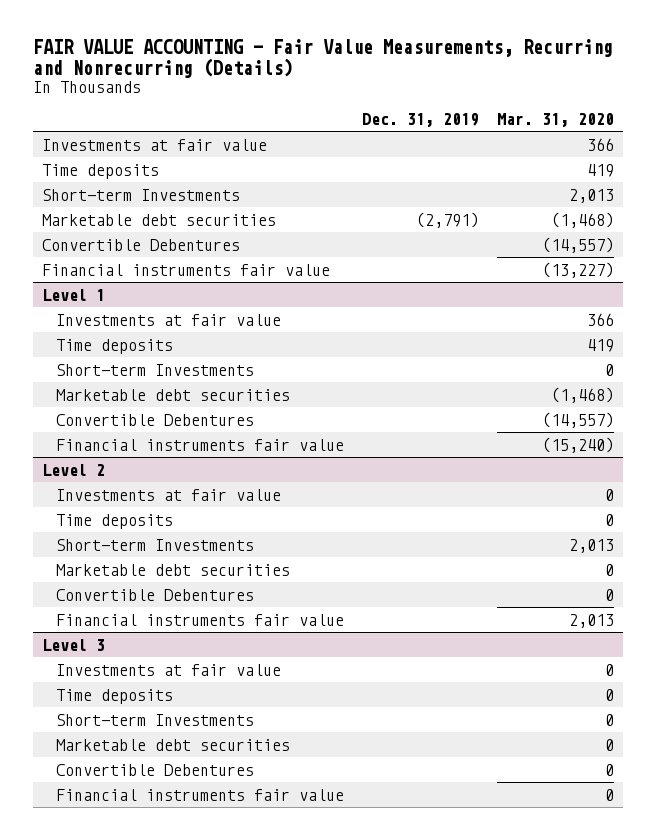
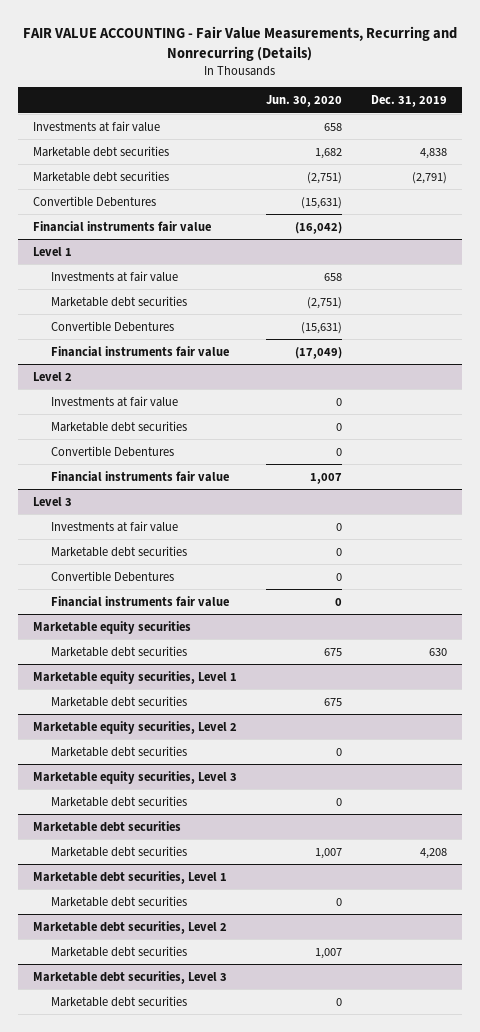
[497,112,615,127] Mar. 31, 2020 -> none
none -> [266,95,343,108] Jun. 30, 2020
[41,163,159,179] Time deposits -> none
[41,188,240,201] Short-term Investments -> none
none -> [32,145,169,157] Marketable debt securities
[56,338,174,354] Time deposits -> none
[56,363,255,376] Short-term Investments -> none
[56,513,174,529] Time deposits -> none
[56,538,255,551] Short-term Investments -> none
[56,688,174,704] Time deposits -> none
[56,713,255,726] Short-term Investments -> none
none -> [32,620,191,634] Marketable equity securities
none -> [50,645,187,657] Marketable debt securities
none -> [32,670,237,684] Marketable equity securities, Level 1
none -> [50,695,187,707] Marketable debt securities
none -> [32,720,237,734] Marketable equity securities, Level 2
none -> [50,745,187,757] Marketable debt securities
none -> [32,770,237,784] Marketable equity securities, Level 3
none -> [50,795,187,807] Marketable debt securities
none -> [32,820,181,832] Marketable debt securities
none -> [50,845,187,857] Marketable debt securities
none -> [32,870,227,884] Marketable debt securities, Level 1
none -> [50,895,187,907] Marketable debt securities
none -> [32,920,227,934] Marketable debt securities, Level 2
none -> [50,945,187,957] Marketable debt securities
none -> [32,970,227,984] Marketable debt securities, Level 3
none -> [50,995,187,1007] Marketable debt securities

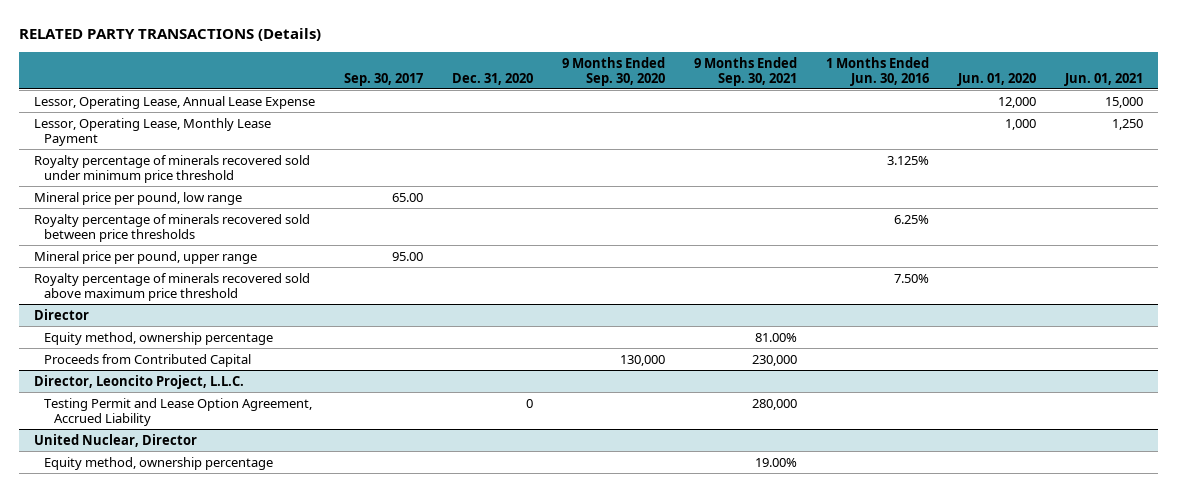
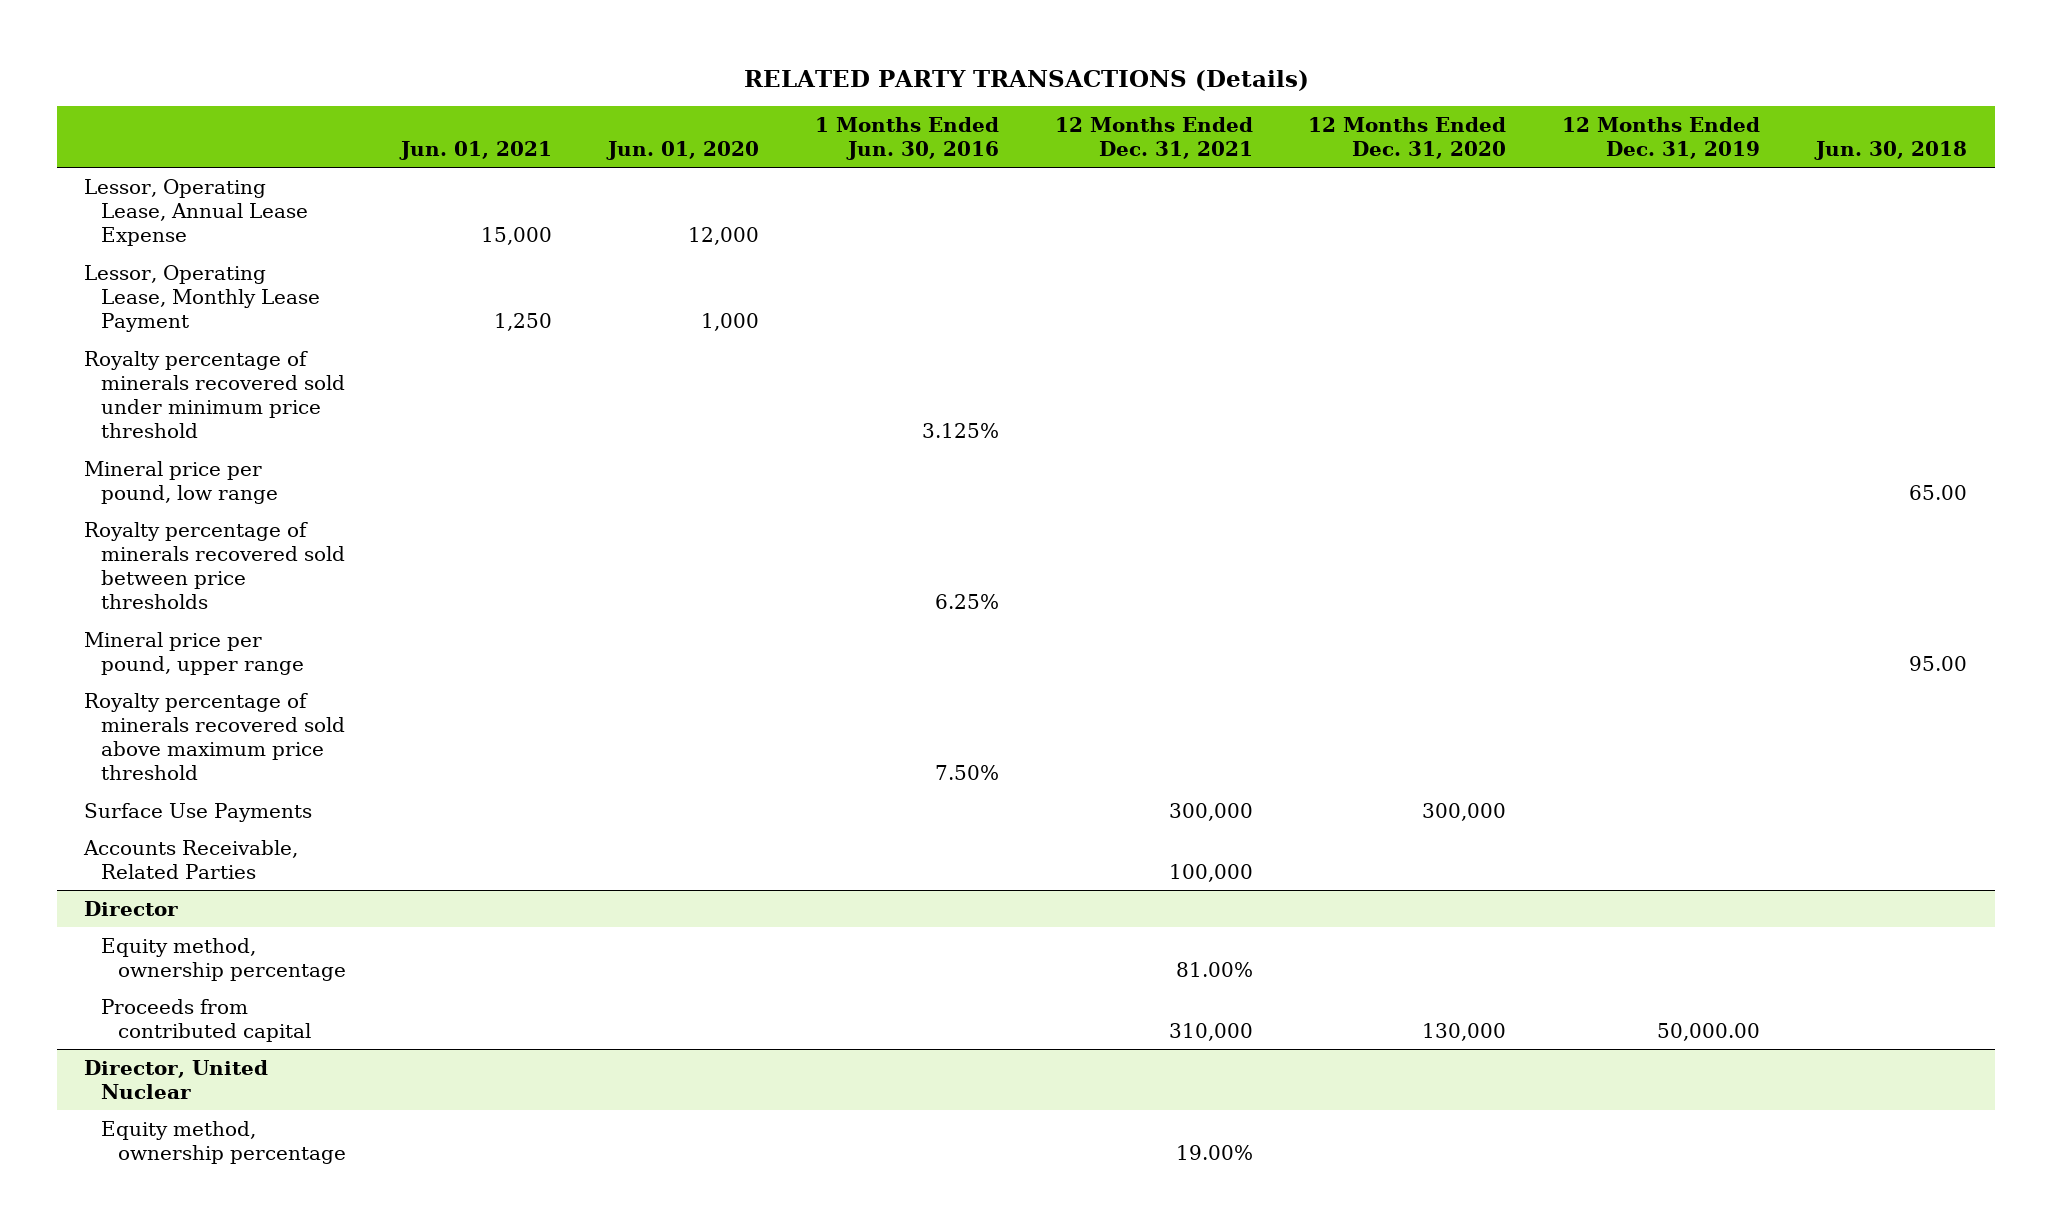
[343,72,423,86] Sep. 30, 2017 -> none
[451,72,533,85] Dec. 31, 2020 -> none
[561,56,665,86] 9 Months Ended Sep. 30, 2020 -> none
[693,56,797,86] 9 Months Ended Sep. 30, 2021 -> none
none -> [1054,116,1253,159] 12 Months Ended Dec. 31, 2021
none -> [1308,116,1507,159] 12 Months Ended Dec. 31, 2020
none -> [1562,116,1761,159] 12 Months Ended Dec. 31, 2019
none -> [1814,140,1968,160] Jun. 30, 2018
none -> [84,802,313,822] Surface Use Payments
none -> [83,839,299,879] Accounts Receivable, Related Parties
[33,374,244,389] Director, Leoncito Project, L.L.C. -> none
[43,397,312,426] Testing Permit and Lease Option Agreement, Accrued Liability -> none
[43,353,251,367] Proceeds from Contributed Capital -> [101,998,311,1042] Proceeds from contributed capital
[33,433,197,447] United Nuclear, Director -> [84,1059,269,1099] Director, United Nuclear

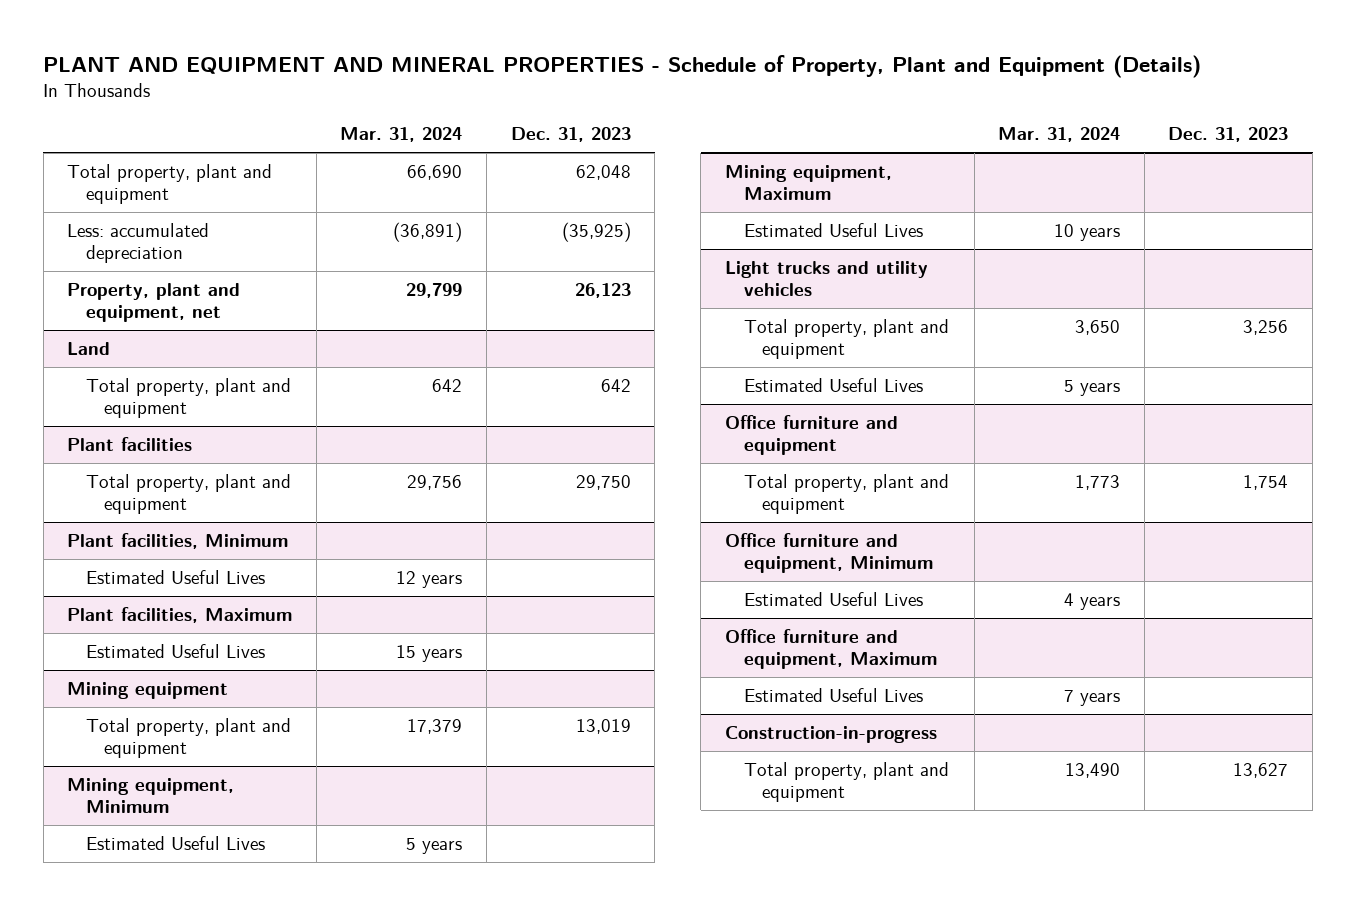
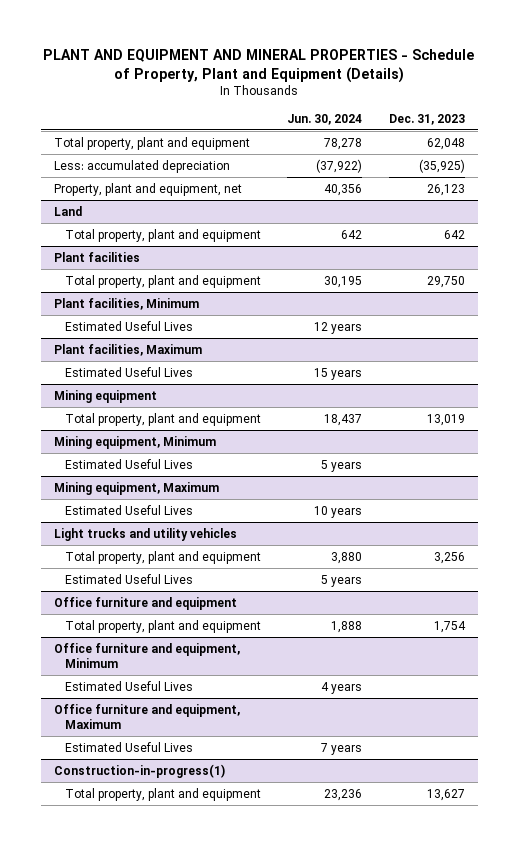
[340,127,463,143] Mar. 31, 2024 -> none
none -> [287,113,363,125] Jun. 30, 2024
[725,725,938,743] Construction-in-progress -> [54,763,226,778] Construction-in-progress(1)

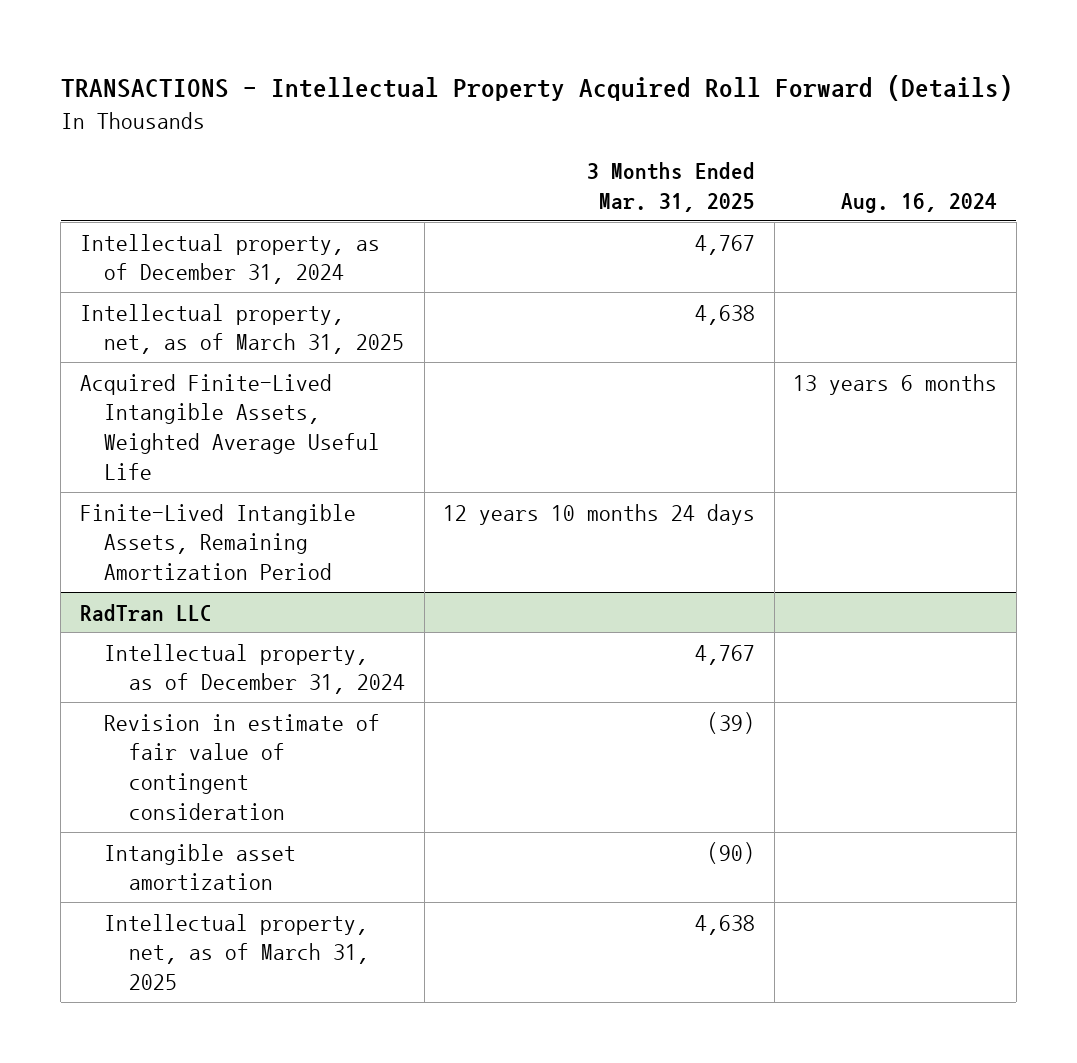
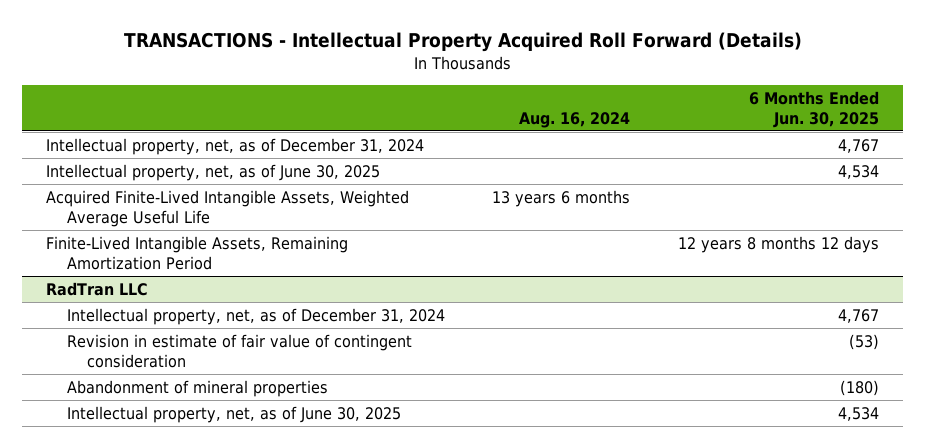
[587,162,756,213] 3 Months Ended Mar. 31, 2025 -> none
none -> [749,90,880,128] 6 Months Ended Jun. 30, 2025
[79,233,380,285] Intellectual property, as of December 31, 2024 -> [45,137,424,155] Intellectual property, net, as of December 31, 2024
[79,303,405,355] Intellectual property, net, as of March 31, 2025 -> [45,163,380,181] Intellectual property, net, as of June 30, 2025
[104,643,406,695] Intellectual property, as of December 31, 2024 -> [66,307,445,325] Intellectual property, net, as of December 31, 2024
[104,843,297,891] Intangible asset amortization -> [66,379,328,397] Abandonment of mineral properties
[104,913,370,991] Intellectual property, net, as of March 31, 2025 -> [66,405,401,423] Intellectual property, net, as of June 30, 2025

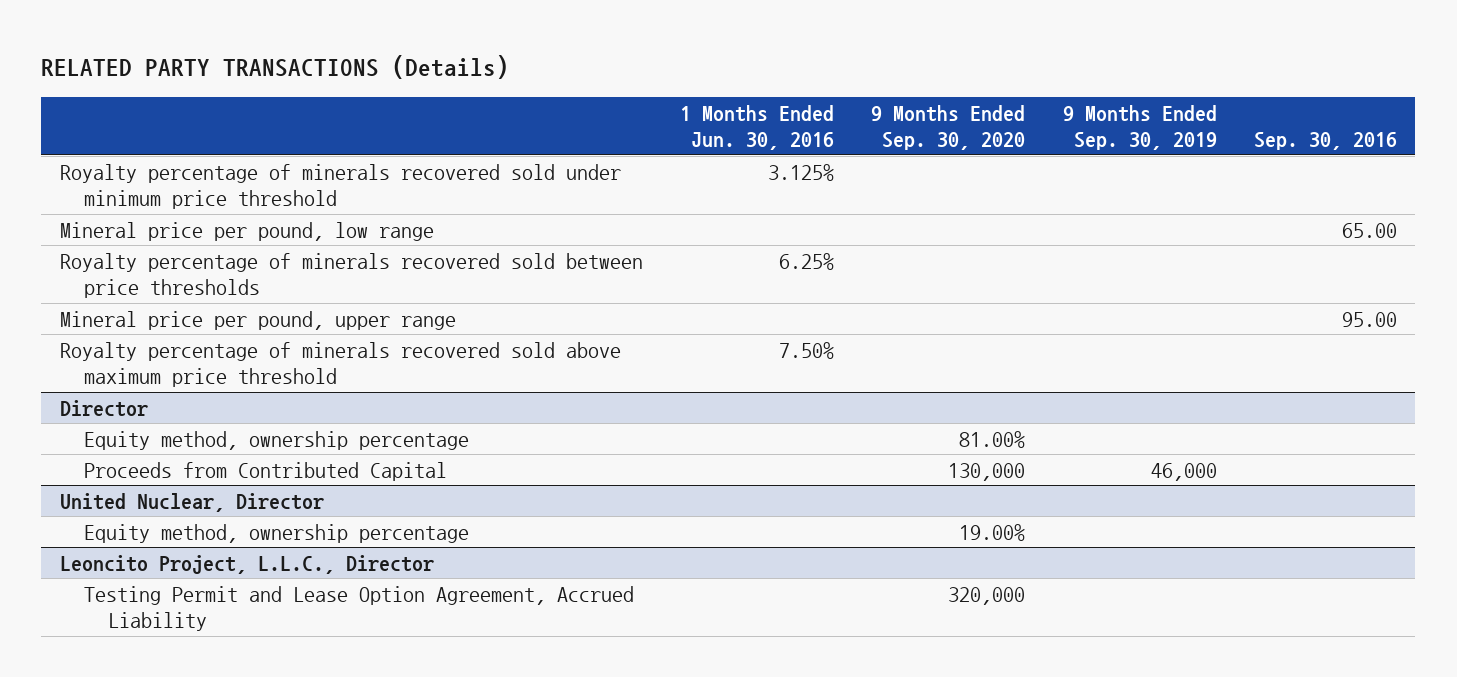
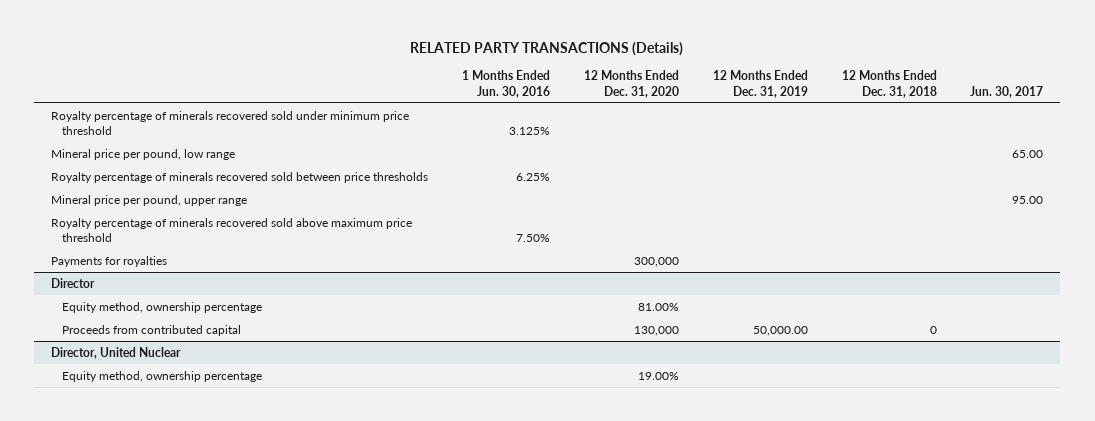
[871,104,1026,151] 9 Months Ended Sep. 30, 2020 -> none
[1062,104,1217,151] 9 Months Ended Sep. 30, 2019 -> none
[1253,132,1397,151] Sep. 30, 2016 -> none
none -> [583,70,679,98] 12 Months Ended Dec. 31, 2020
none -> [712,70,808,98] 12 Months Ended Dec. 31, 2019
none -> [841,70,937,98] 12 Months Ended Dec. 31, 2018
none -> [970,85,1044,98] Jun. 30, 2017
none -> [51,255,168,267] Payments for royalties
[83,461,447,481] Proceeds from Contributed Capital -> [62,324,242,336] Proceeds from contributed capital
[59,492,324,512] United Nuclear, Director -> [51,346,182,359] Director, United Nuclear
[59,554,434,574] Leoncito Project, L.L.C., Director -> none
[83,585,634,631] Testing Permit and Lease Option Agreement, Accrued Liability -> none

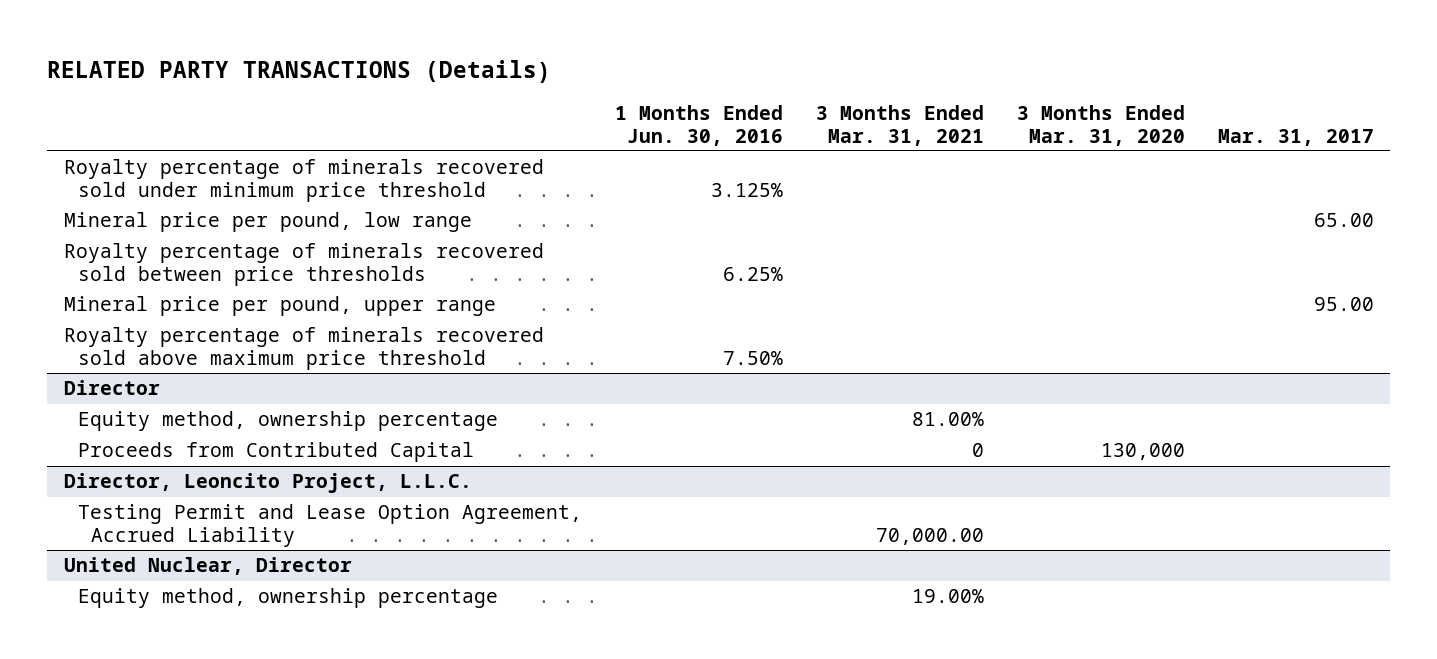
[583,70,679,98] 12 Months Ended Dec. 31, 2020 -> none
[712,70,808,98] 12 Months Ended Dec. 31, 2019 -> none
[841,70,937,98] 12 Months Ended Dec. 31, 2018 -> none
[970,85,1044,98] Jun. 30, 2017 -> none
none -> [815,104,984,146] 3 Months Ended Mar. 31, 2021
none -> [1016,104,1185,146] 3 Months Ended Mar. 31, 2020
none -> [1217,128,1374,146] Mar. 31, 2017
[51,255,168,267] Payments for royalties -> none
[62,324,242,336] Proceeds from contributed capital -> [77,442,474,463] Proceeds from Contributed Capital
none -> [63,473,472,494] Director, Leoncito Project, L.L.C.
none -> [77,504,582,548] Testing Permit and Lease Option Agreement, Accrued Liability
[51,346,182,359] Director, United Nuclear -> [63,557,352,576] United Nuclear, Director

